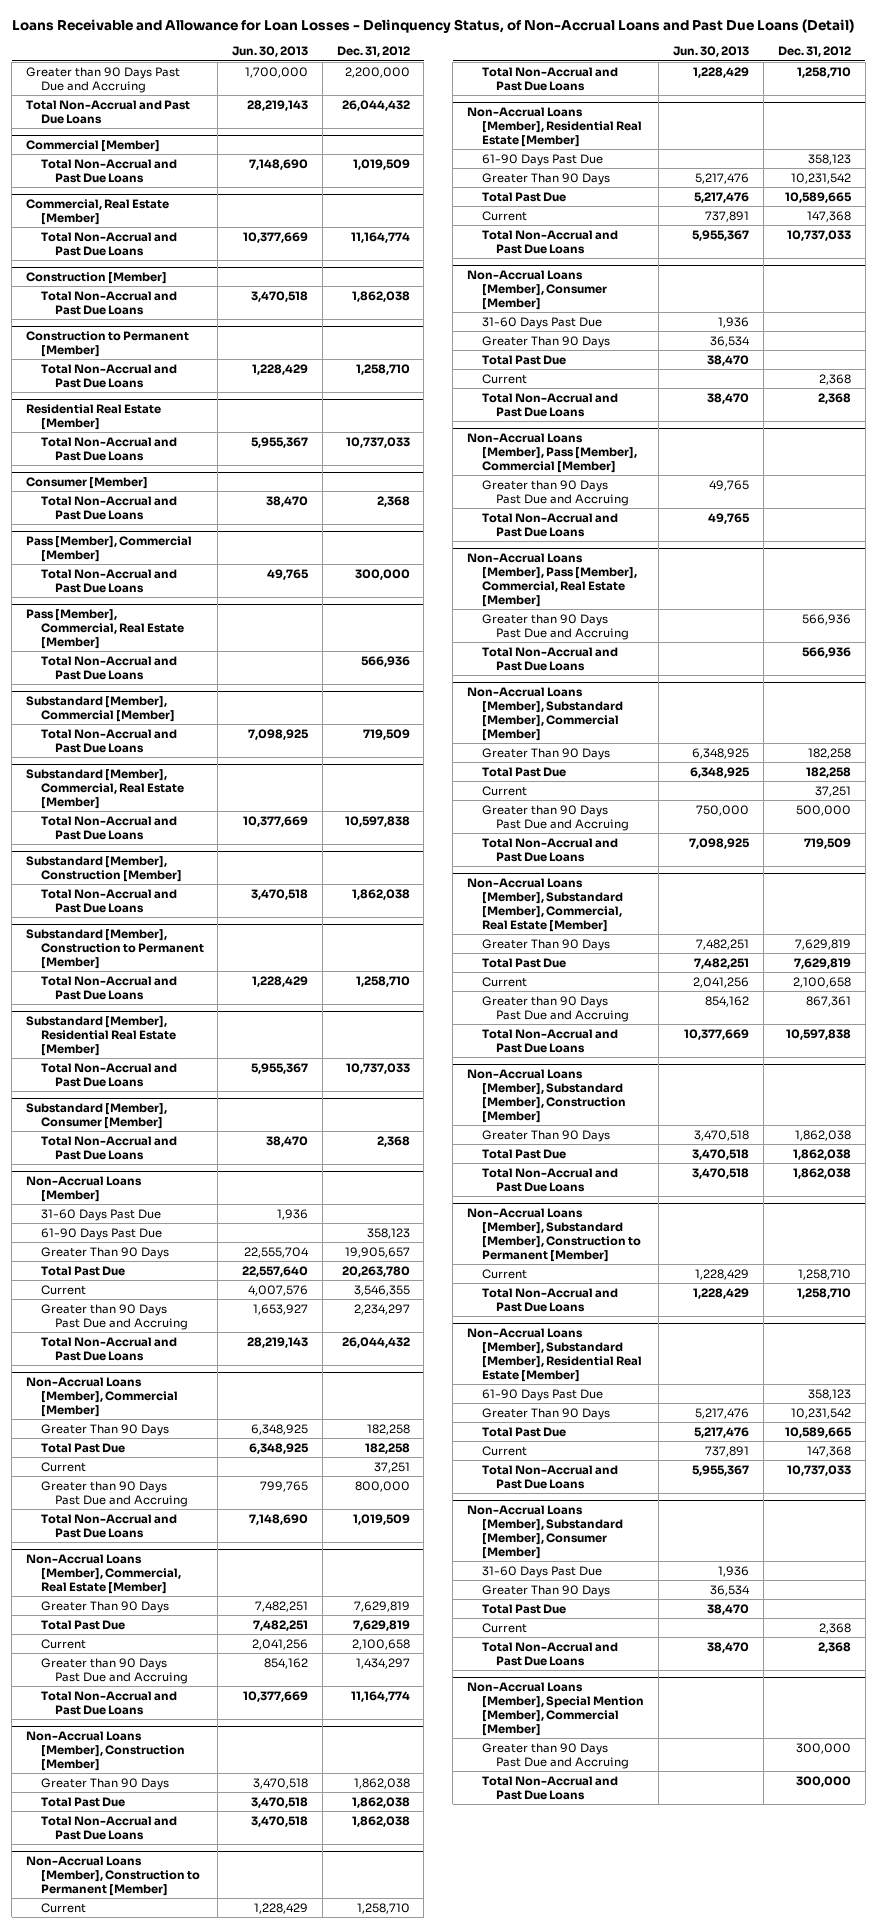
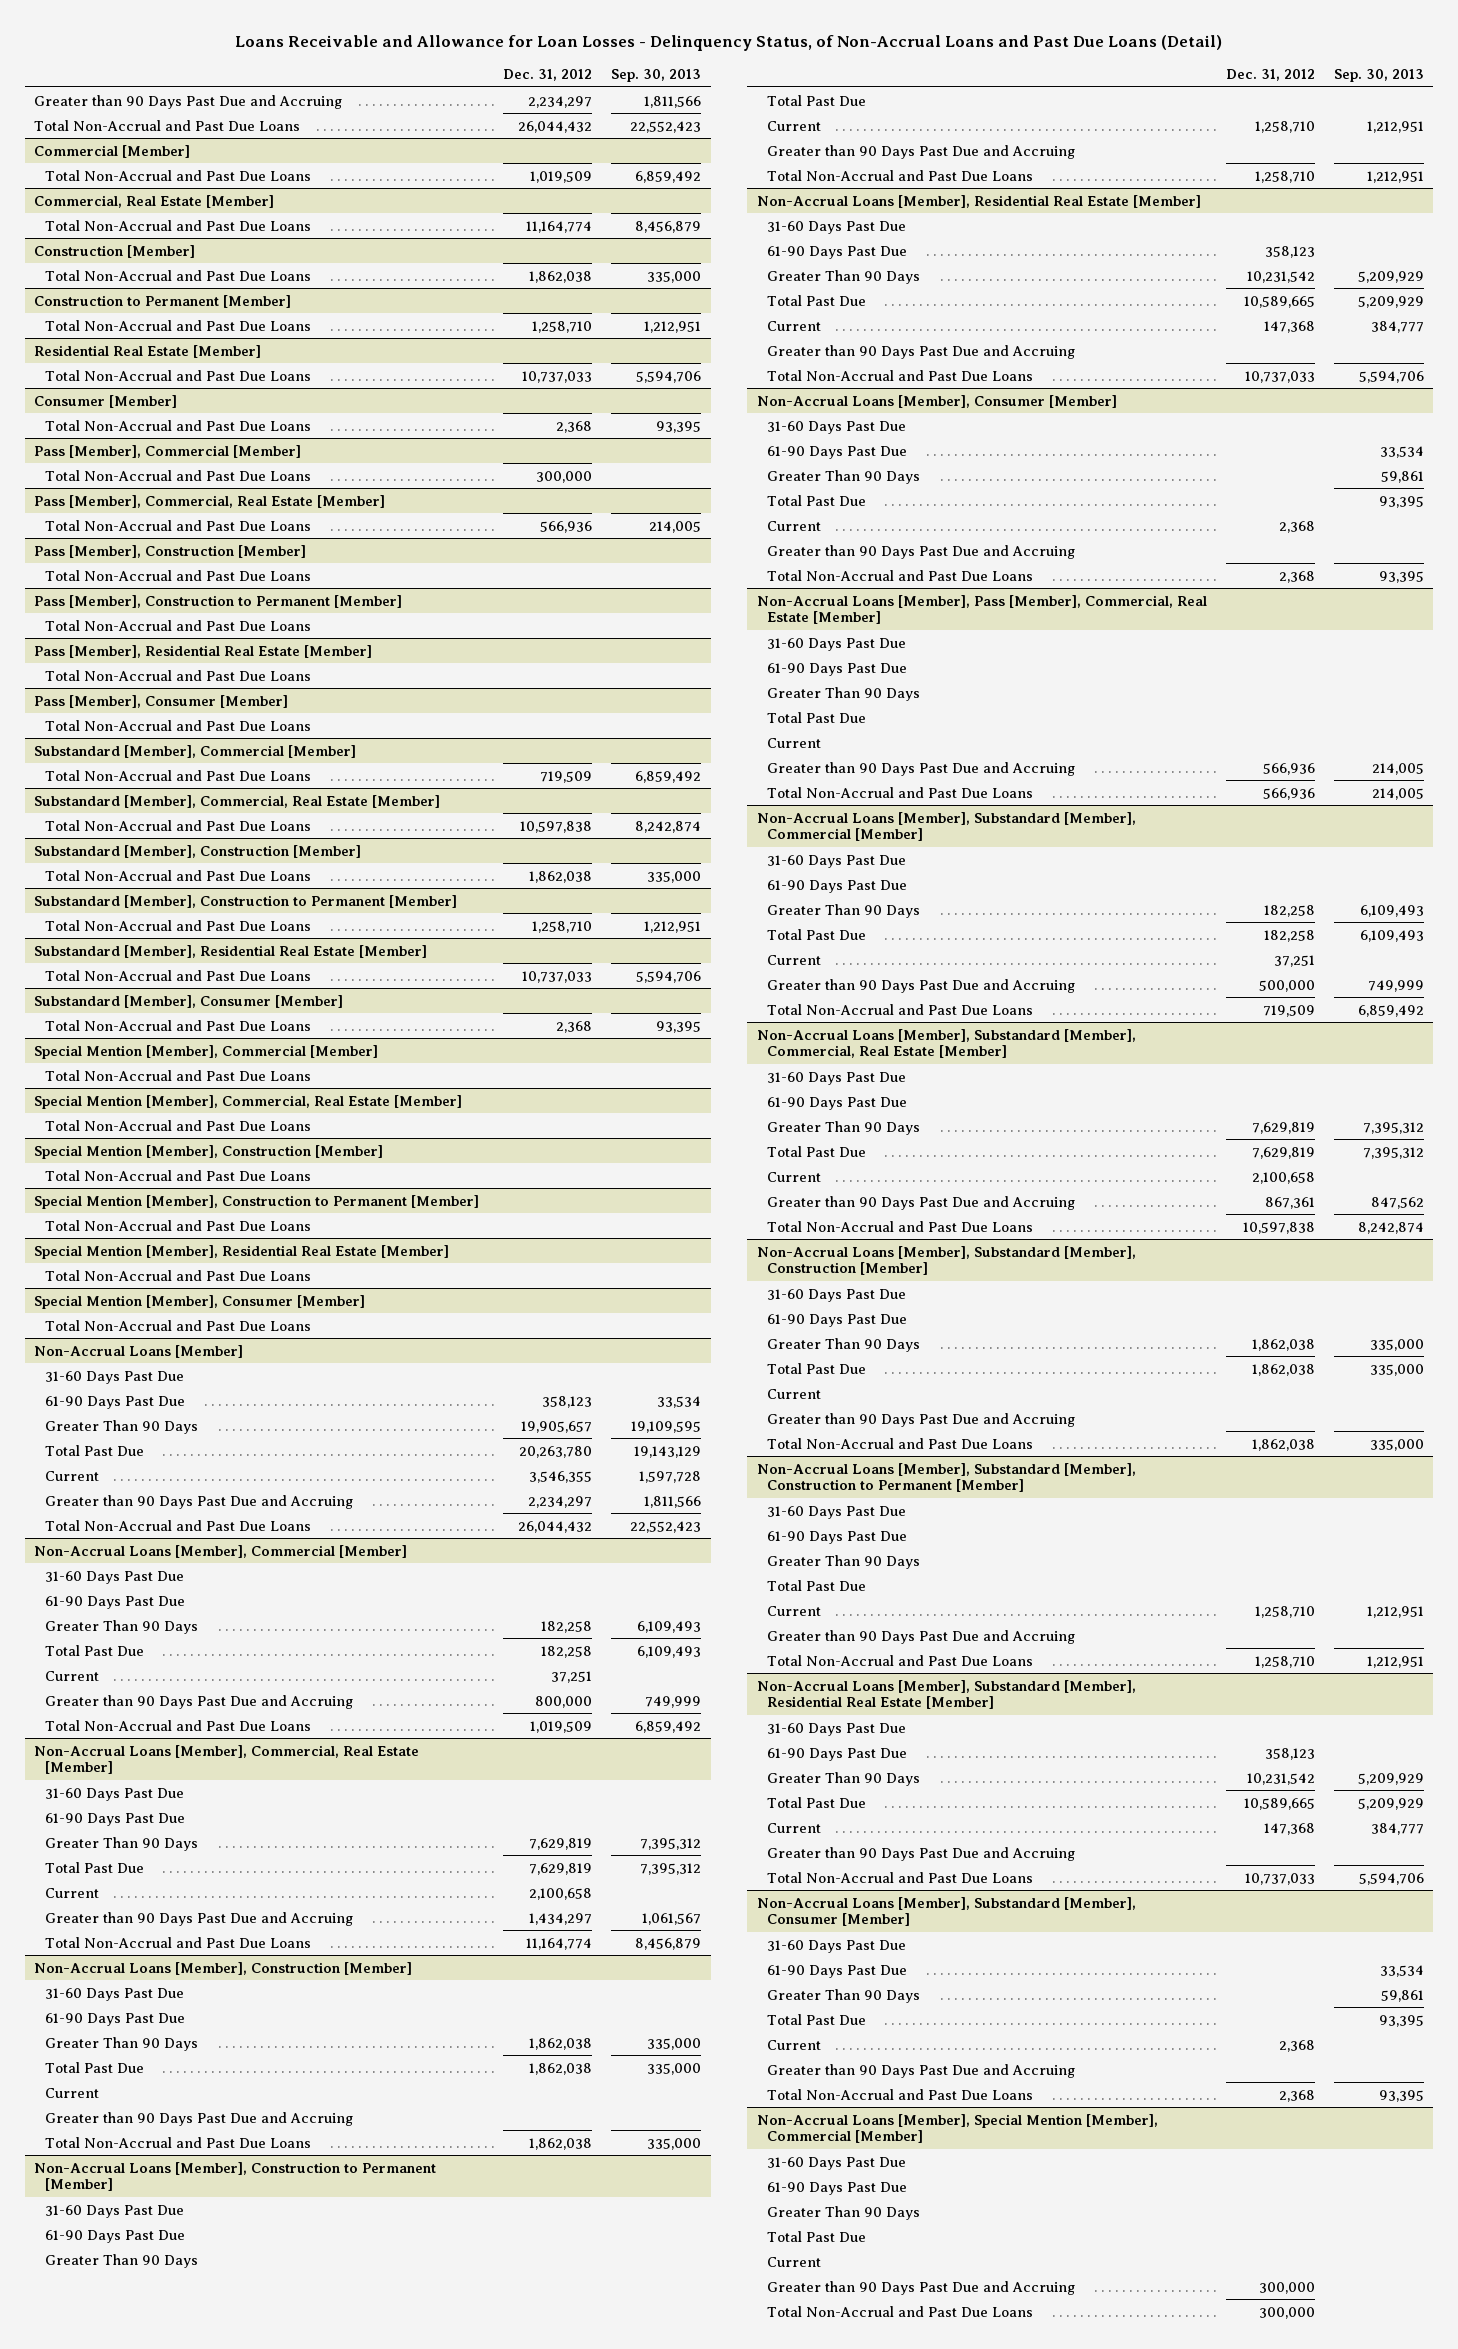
[232,46,309,58] Jun. 30, 2013 -> none
none -> [611,69,702,83] Sep. 30, 2013
[344,66,410,78] 2,200,000 -> [528,95,593,108] 2,234,297
none -> [34,544,307,558] Pass [Member], Construction [Member]
none -> [44,569,311,581] Total Non-Accrual and Past Due Loans
none -> [34,594,403,608] Pass [Member], Construction to Permanent [Member]
none -> [44,619,311,631] Total Non-Accrual and Past Due Loans
none -> [34,644,373,658] Pass [Member], Residential Real Estate [Member]
none -> [44,669,311,681] Total Non-Accrual and Past Due Loans
none -> [34,694,289,708] Pass [Member], Consumer [Member]
none -> [44,719,311,731] Total Non-Accrual and Past Due Loans
none -> [34,1044,379,1059] Special Mention [Member], Commercial [Member]
none -> [44,1069,311,1081] Total Non-Accrual and Past Due Loans
none -> [34,1094,463,1109] Special Mention [Member], Commercial, Real Estate [Member]
none -> [44,1119,311,1131] Total Non-Accrual and Past Due Loans
none -> [34,1144,384,1159] Special Mention [Member], Construction [Member]
none -> [44,1169,311,1181] Total Non-Accrual and Past Due Loans
none -> [34,1194,480,1209] Special Mention [Member], Construction to Permanent [Member]
none -> [44,1219,311,1231] Total Non-Accrual and Past Due Loans
none -> [34,1244,450,1259] Special Mention [Member], Residential Real Estate [Member]
none -> [44,1269,311,1281] Total Non-Accrual and Past Due Loans
none -> [34,1294,366,1309] Special Mention [Member], Consumer [Member]
none -> [44,1319,311,1331] Total Non-Accrual and Past Due Loans
none -> [44,1570,184,1584] 31-60 Days Past Due
none -> [44,1595,185,1609] 61-90 Days Past Due
none -> [44,1787,184,1801] 31-60 Days Past Due
none -> [44,1812,185,1826] 61-90 Days Past Due
none -> [44,1987,184,2001] 31-60 Days Past Due
none -> [44,2012,185,2026] 61-90 Days Past Due
none -> [44,2087,99,2098] Current
none -> [44,2111,353,2126] Greater than 90 Days Past Due and Accruing
none -> [44,2204,184,2218] 31-60 Days Past Due
none -> [44,2229,185,2243] 61-90 Days Past Due
none -> [44,2253,198,2268] Greater Than 90 Days
none -> [767,94,867,106] Total Past Due
none -> [767,144,1076,159] Greater than 90 Days Past Due and Accruing
none -> [767,220,907,234] 31-60 Days Past Due
none -> [767,344,1076,359] Greater than 90 Days Past Due and Accruing
none -> [767,445,908,459] 61-90 Days Past Due
[467,432,637,473] Non-Accrual Loans [Member], Pass [Member], Commercial [Member] -> none
[481,512,618,537] Total Non-Accrual and Past Due Loans -> none
[481,392,618,417] Total Non-Accrual and Past Due Loans -> [767,569,1034,581] Total Non-Accrual and Past Due Loans
none -> [767,637,907,651] 31-60 Days Past Due
none -> [767,662,908,676] 61-90 Days Past Due
none -> [767,686,921,701] Greater Than 90 Days
none -> [767,711,867,723] Total Past Due
none -> [767,737,822,748] Current
none -> [767,854,907,868] 31-60 Days Past Due
none -> [767,879,908,893] 61-90 Days Past Due
none -> [767,1071,907,1085] 31-60 Days Past Due
none -> [767,1096,908,1110] 61-90 Days Past Due
none -> [767,1288,907,1302] 31-60 Days Past Due
none -> [767,1313,908,1327] 61-90 Days Past Due
none -> [767,1388,822,1399] Current
none -> [767,1412,1076,1427] Greater than 90 Days Past Due and Accruing
none -> [767,1505,907,1519] 31-60 Days Past Due
none -> [767,1530,908,1544] 61-90 Days Past Due
none -> [767,1554,921,1569] Greater Than 90 Days
none -> [767,1579,867,1591] Total Past Due
none -> [767,1629,1076,1644] Greater than 90 Days Past Due and Accruing
none -> [767,1722,907,1736] 31-60 Days Past Due
none -> [767,1846,1076,1861] Greater than 90 Days Past Due and Accruing
none -> [767,1964,908,1978] 61-90 Days Past Due
none -> [767,2063,1076,2078] Greater than 90 Days Past Due and Accruing
none -> [767,2156,907,2170] 31-60 Days Past Due
none -> [767,2181,908,2195] 61-90 Days Past Due
none -> [767,2205,921,2220] Greater Than 90 Days
none -> [767,2230,867,2242] Total Past Due
none -> [767,2256,822,2267] Current

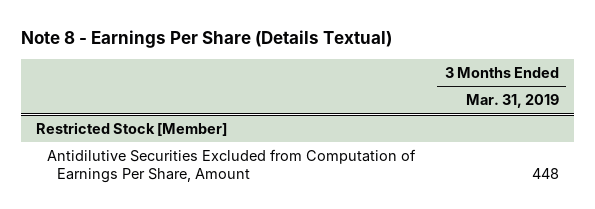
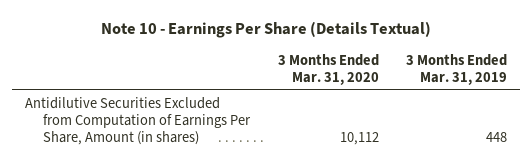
[21,30,393,49] Note 8 - Earnings Per Share (Details Textual) -> [101,20,432,38] Note 10 - Earnings Per Share (Details Textual)
none -> [277,54,379,86] 3 Months Ended Mar. 31, 2020
[36,122,228,137] Restricted Stock [Member] -> none
[46,149,416,184] Antidilutive Securities Excluded from Computation of Earnings Per Share, Amount -> [25,97,252,145] Antidilutive Securities Excluded from Computation of Earnings Per Share, Amount (in shares)

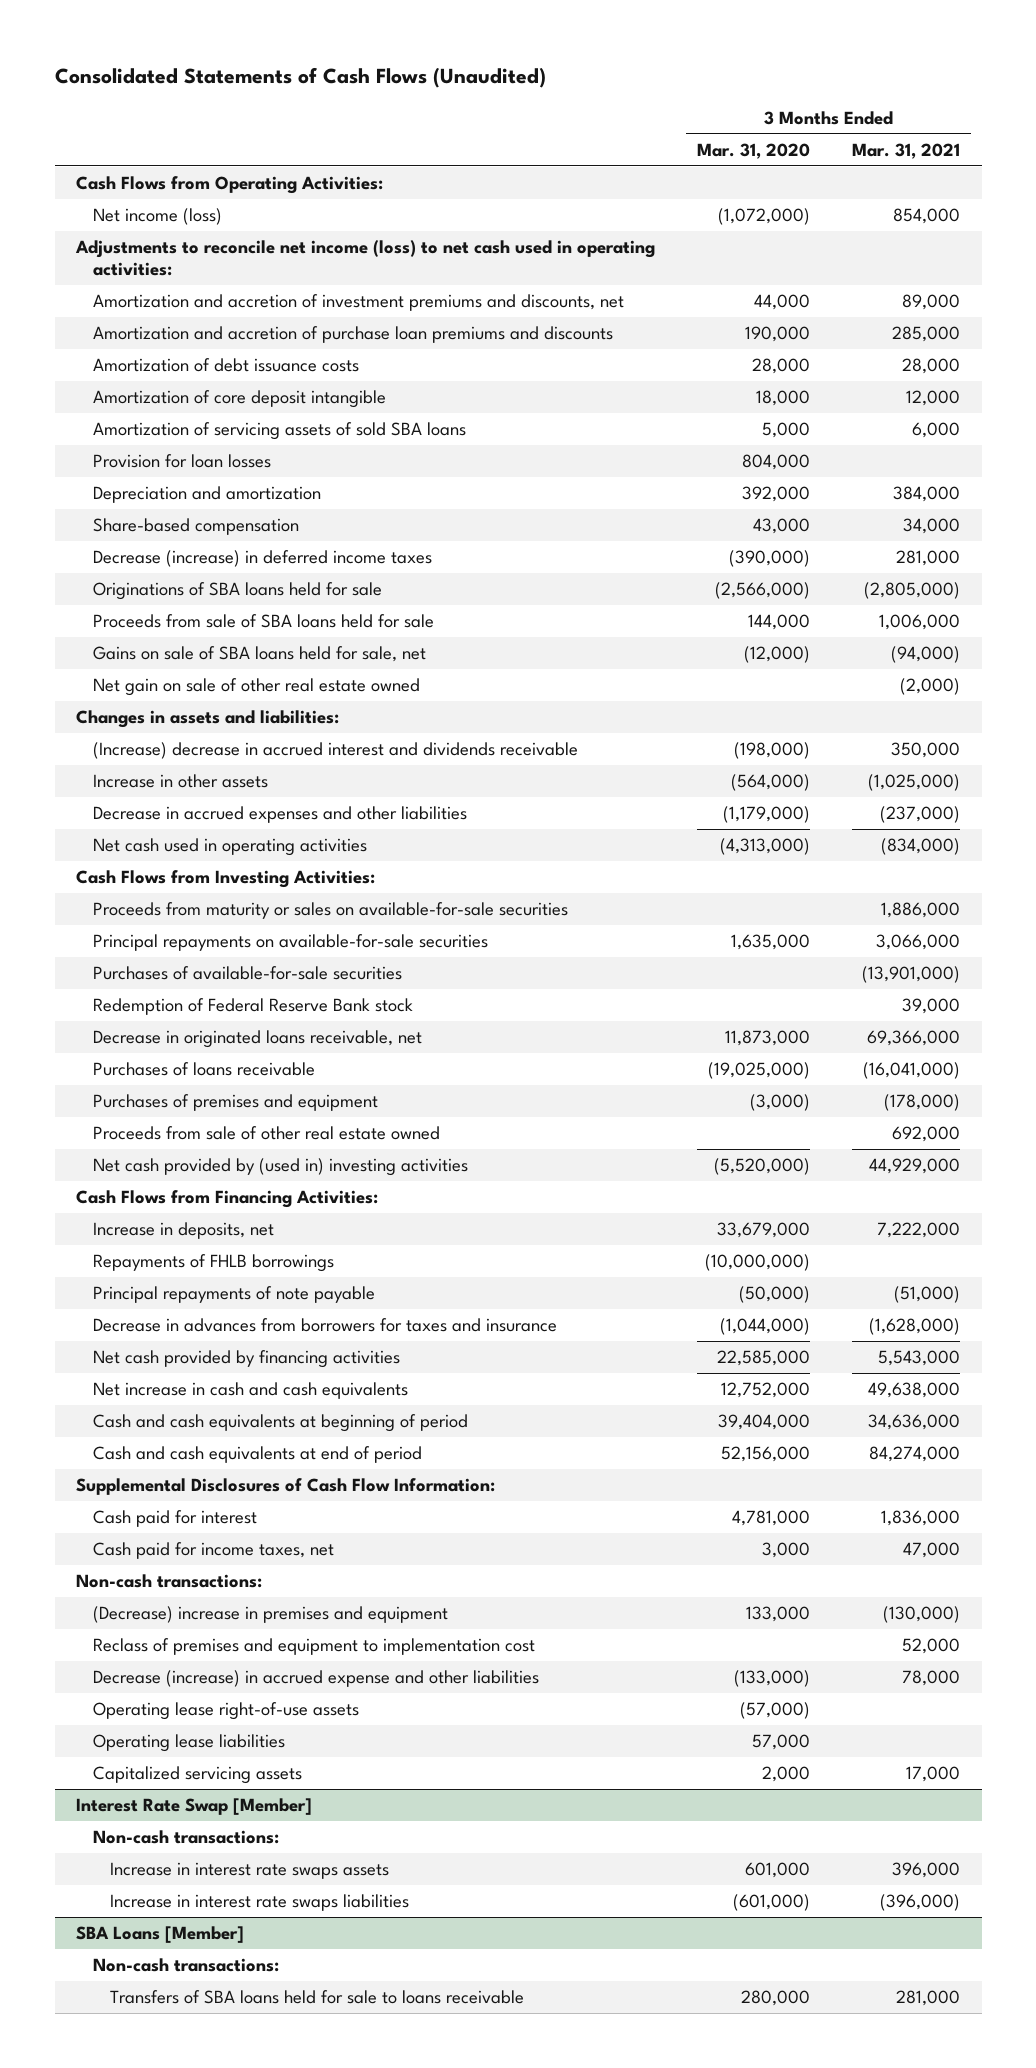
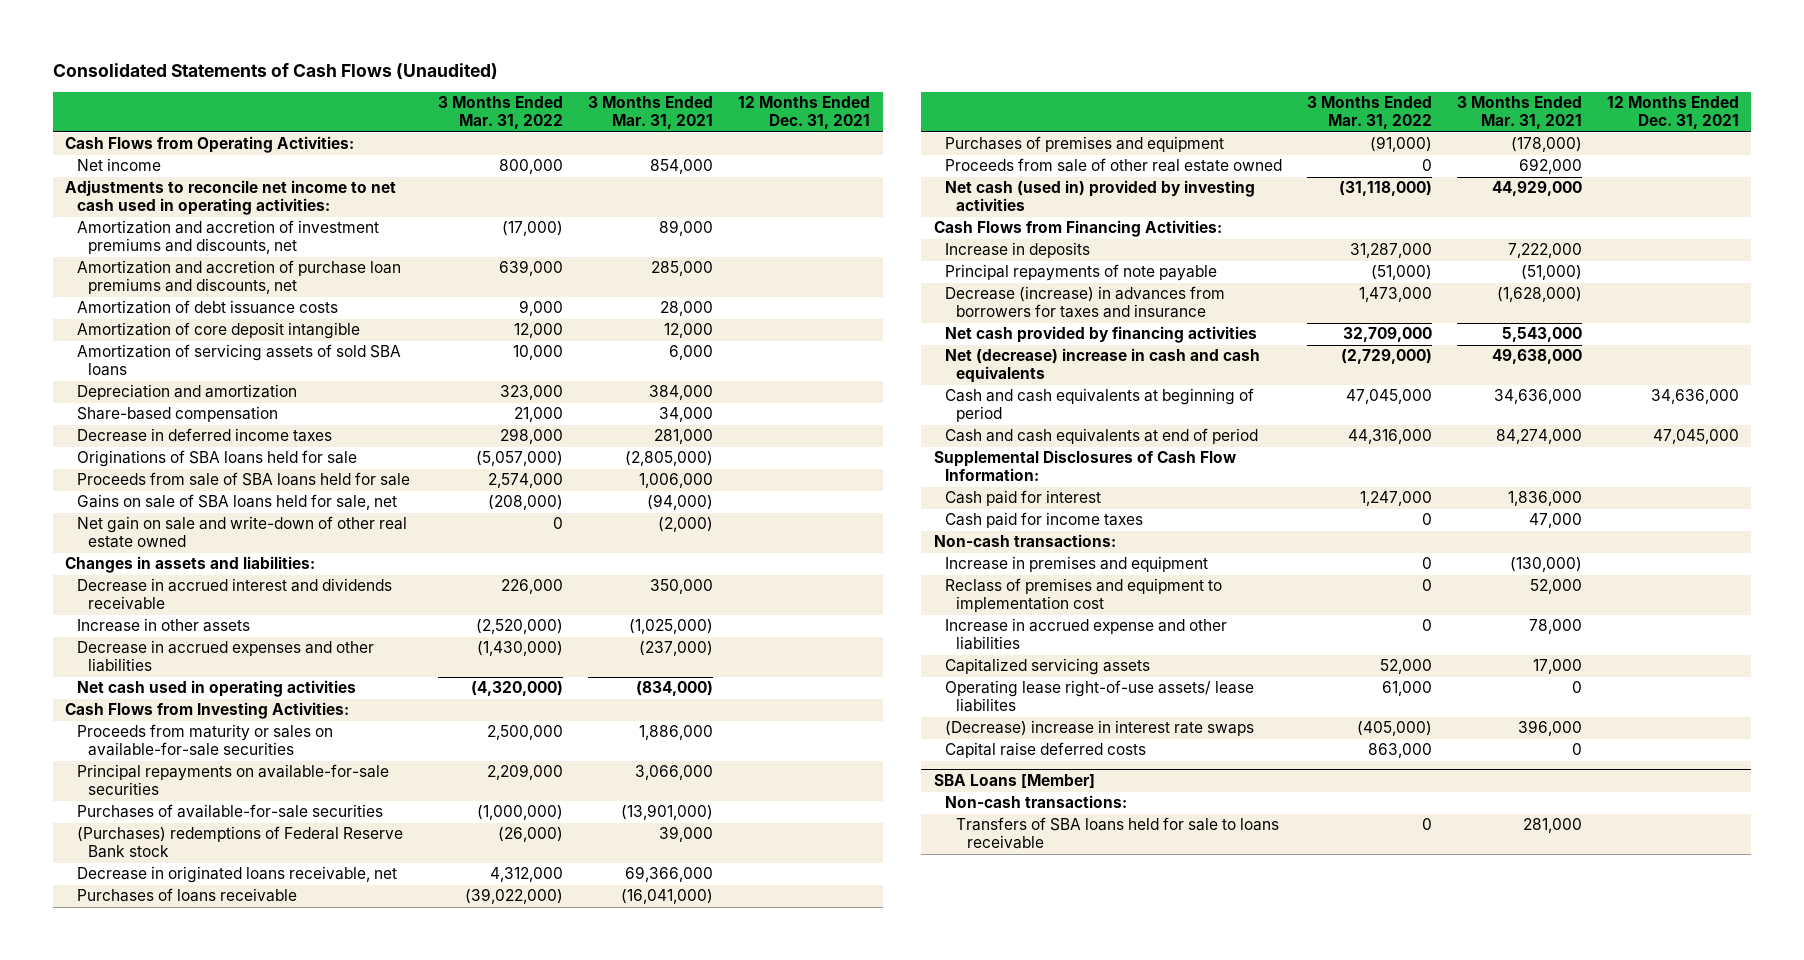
[697,142,811,159] Mar. 31, 2020 -> none
none -> [438,96,564,130] 3 Months Ended Mar. 31, 2022
none -> [738,96,871,130] 12 Months Ended Dec. 31, 2021
[92,208,222,226] Net income (loss) -> [76,158,161,172] Net income
[74,240,655,277] Adjustments to reconcile net income (loss) to net cash used in operating activities: -> [65,180,397,216] Adjustments to reconcile net income to net cash used in operating activities:
[92,326,613,344] Amortization and accretion of purchase loan premiums and discounts -> [76,260,401,295] Amortization and accretion of purchase loan premiums and discounts, net
[92,454,271,469] Provision for loan losses -> none
[92,550,432,568] Decrease (increase) in deferred income taxes -> [76,428,332,443] Decrease in deferred income taxes
[92,678,420,697] Net gain on sale of other real estate owned -> [76,516,407,549] Net gain on sale and write-down of other real estate owned
[92,742,578,760] (Increase) decrease in accrued interest and dividends receivable -> [76,578,392,611] Decrease in accrued interest and dividends receivable
[92,998,413,1016] Redemption of Federal Reserve Bank stock -> [76,826,403,859] (Purchases) redemptions of Federal Reserve Bank stock
[92,1158,468,1177] Net cash provided by (used in) investing activities -> [944,180,1255,212] Net cash (used in) provided by investing activities
[92,1254,334,1273] Repayments of FHLB borrowings -> none
[92,1222,274,1240] Increase in deposits, net -> [944,242,1090,259] Increase in deposits
[92,1318,557,1333] Decrease in advances from borrowers for taxes and insurance -> [944,286,1225,319] Decrease (increase) in advances from borrowers for taxes and insurance
[92,1382,408,1400] Net increase in cash and cash equivalents -> [944,348,1260,384] Net (decrease) increase in cash and cash equivalents
[92,1542,334,1560] Cash paid for income taxes, net -> [944,512,1143,529] Cash paid for income taxes
[92,1606,448,1624] (Decrease) increase in premises and equipment -> [944,556,1208,573] Increase in premises and equipment
[92,1702,359,1721] Operating lease right-of-use assets -> none
[92,1734,285,1753] Operating lease liabilities -> none
[92,1670,539,1688] Decrease (increase) in accrued expense and other liabilities -> [944,618,1227,651] Increase in accrued expense and other liabilities
[75,1798,312,1816] Interest Rate Swap [Member] -> none
[92,1830,279,1845] Non-cash transactions: -> none
[109,1894,409,1912] Increase in interest rate swaps liabilities -> none
none -> [944,680,1254,713] Operating lease right-of-use assets/ lease liabilites
[109,1862,389,1880] Increase in interest rate swaps assets -> [944,720,1254,737] (Decrease) increase in interest rate swaps
none -> [944,742,1146,759] Capital raise deferred costs

